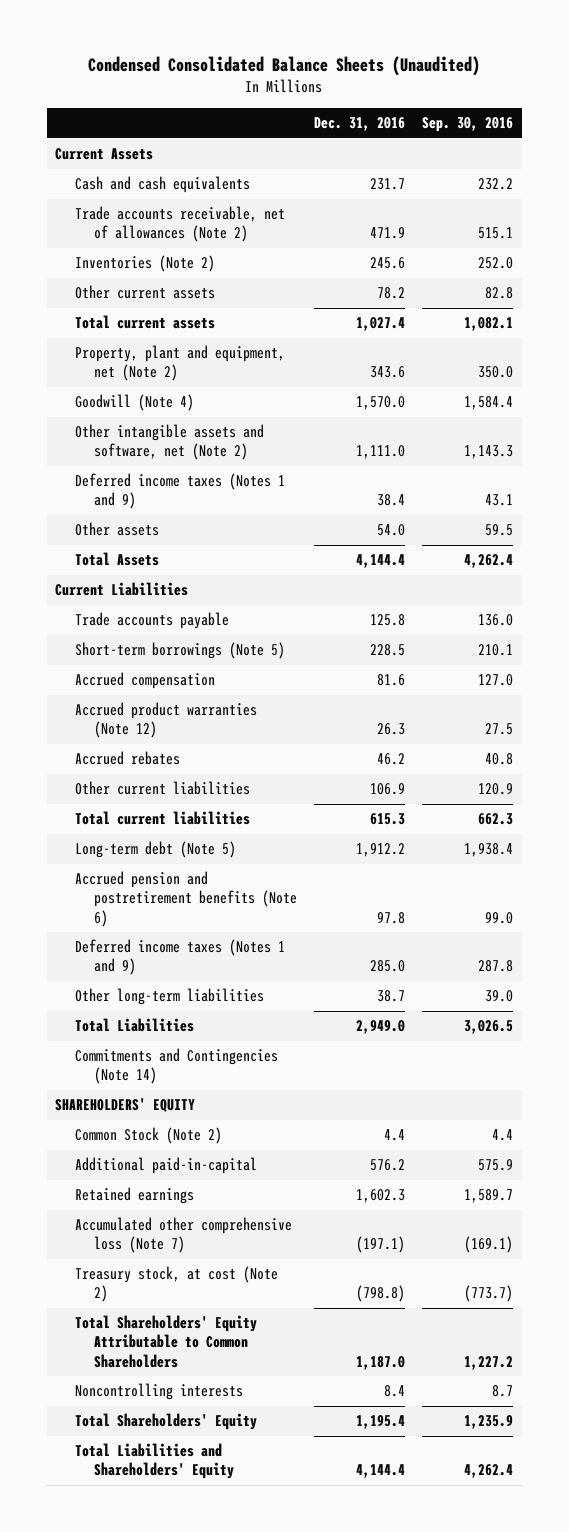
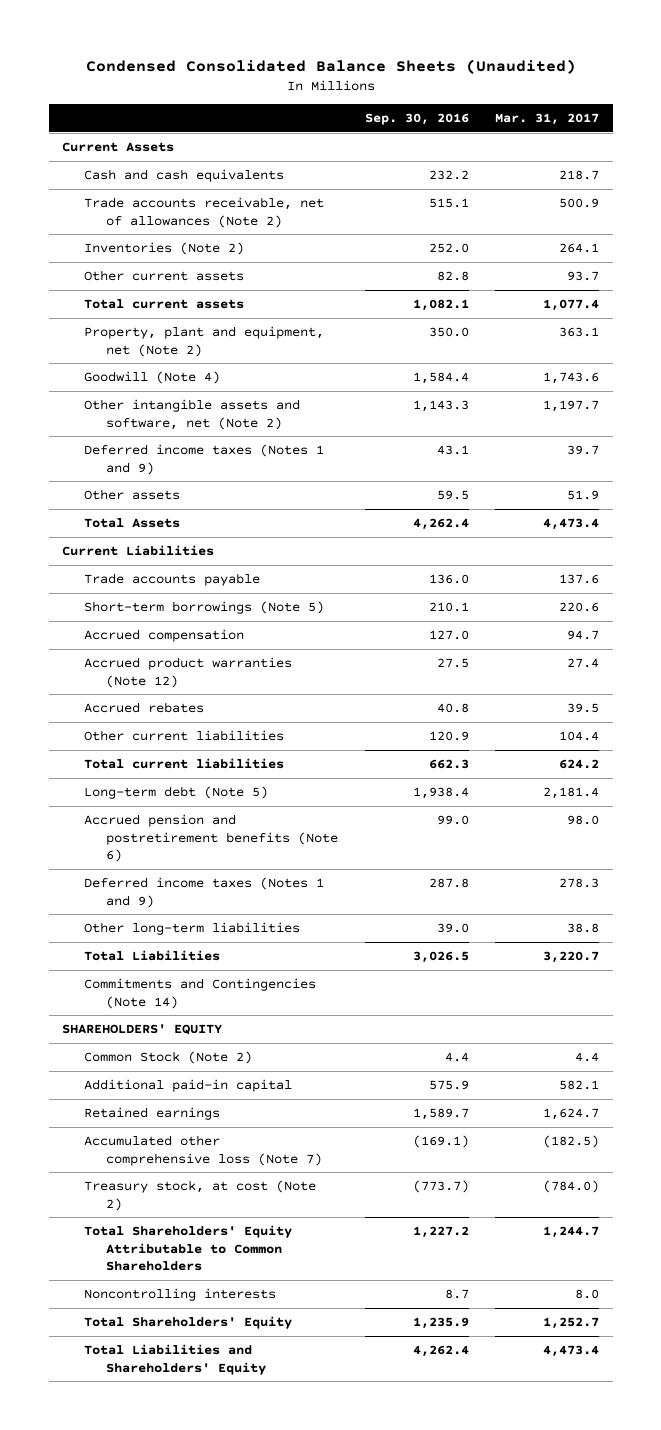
[314,117,406,132] Dec. 31, 2016 -> none
none -> [495,113,600,126] Mar. 31, 2017
[74,1157,257,1175] Additional paid-in-capital -> [83,1079,292,1093] Additional paid-in capital

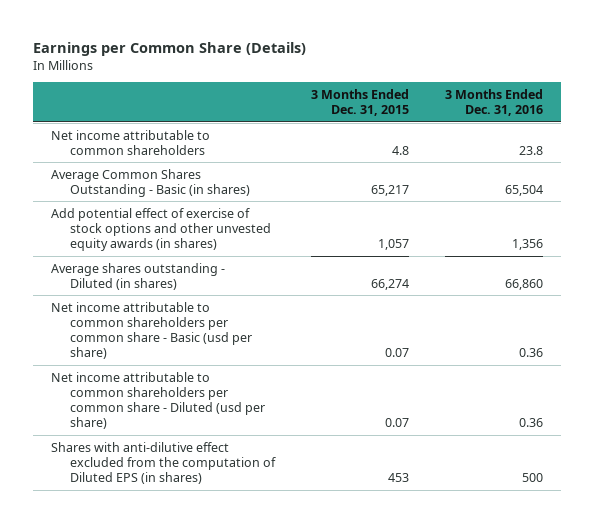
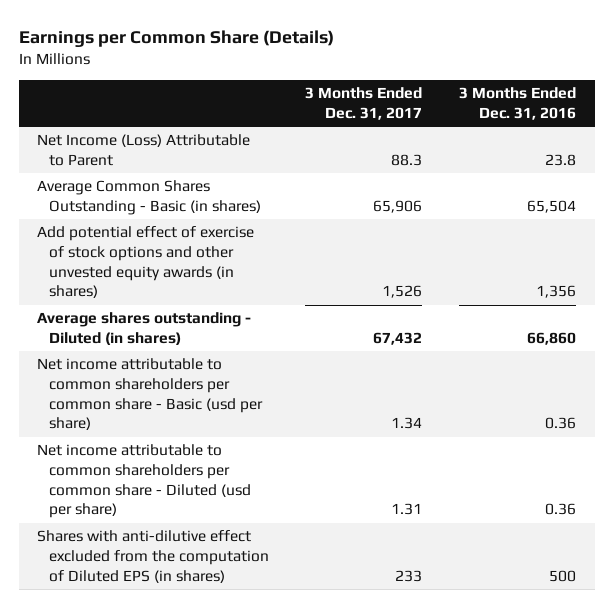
[311,88,410,116] 3 Months Ended Dec. 31, 2015 -> none
none -> [305,87,423,121] 3 Months Ended Dec. 31, 2017
[51,129,211,155] Net income attributable to common shareholders -> [37,134,251,167] Net Income (Loss) Attributable to Parent

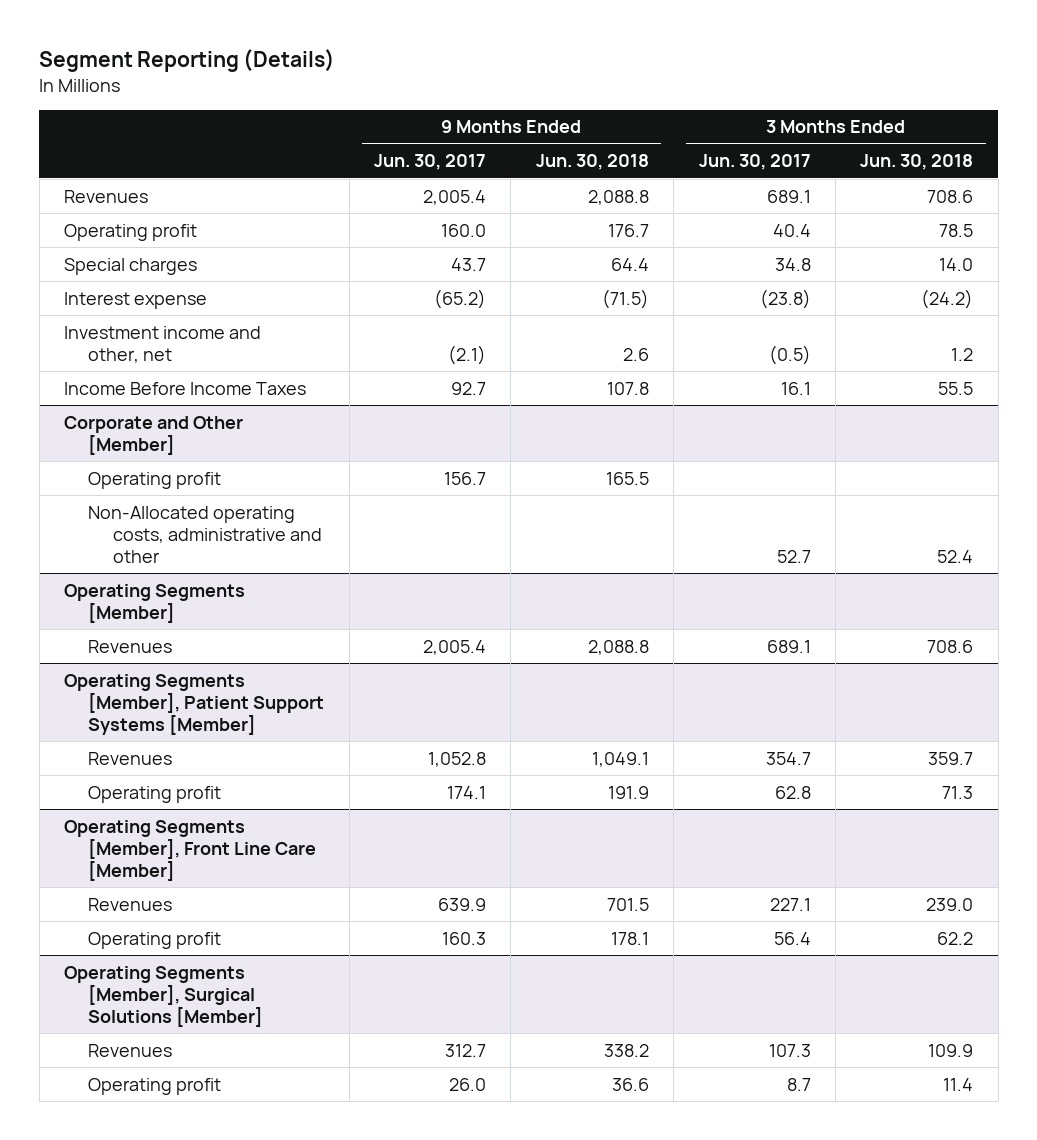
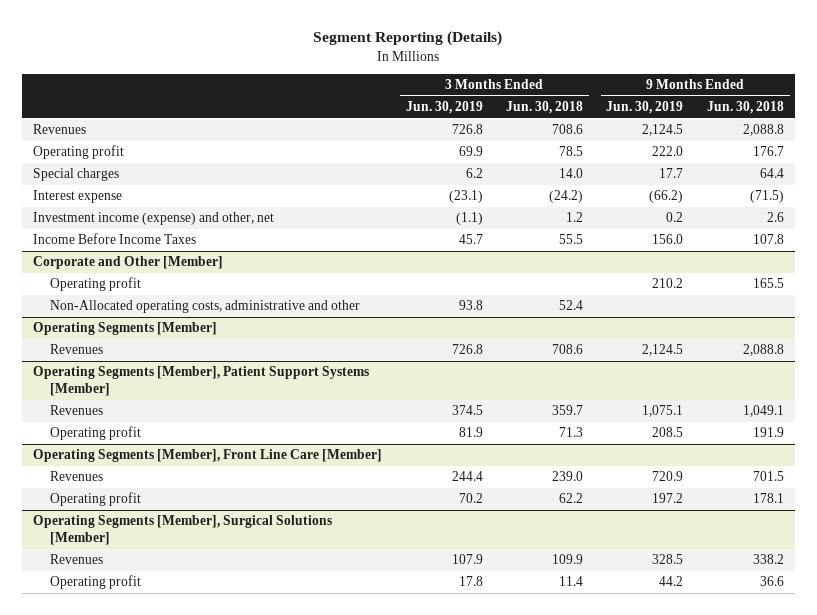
[374,154,487,171] Jun. 30, 2017 -> none
[698,154,811,171] Jun. 30, 2017 -> none
none -> [405,101,483,115] Jun. 30, 2019
none -> [606,101,684,115] Jun. 30, 2019
[63,325,261,363] Investment income and other, net -> [33,212,275,226] Investment income (expense) and other, net

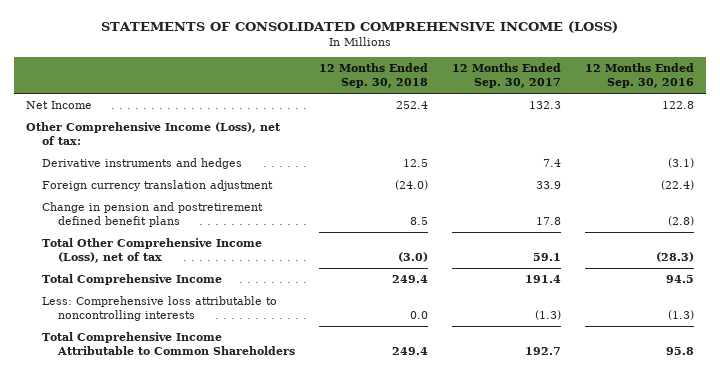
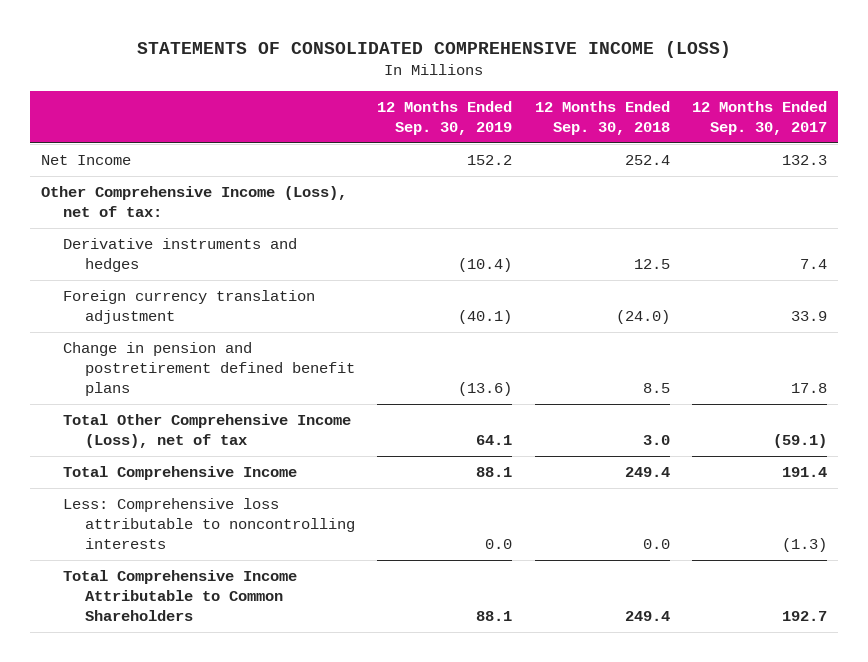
[584,63,694,89] 12 Months Ended Sep. 30, 2016 -> none
none -> [377,100,513,135] 12 Months Ended Sep. 30, 2019
[398,251,429,262] (3.0) -> [642,435,670,446] 3.0
[533,252,562,261] 59.1 -> [772,434,827,449] (59.1)

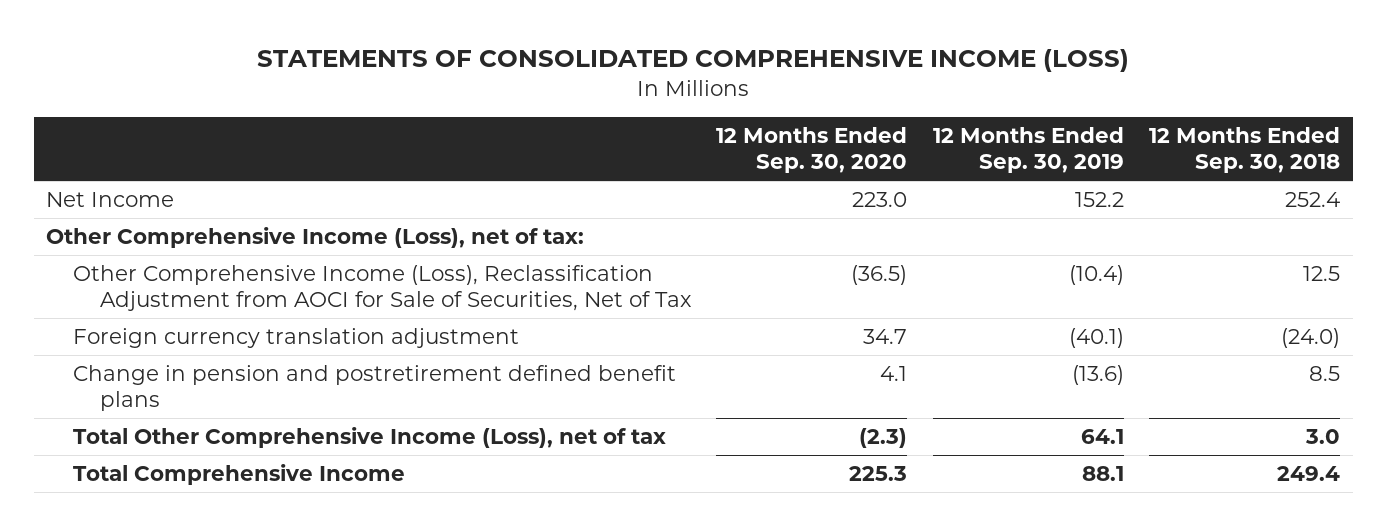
[691,100,827,135] 12 Months Ended Sep. 30, 2017 -> none
none -> [716,127,908,174] 12 Months Ended Sep. 30, 2020
[63,238,298,273] Derivative instruments and hedges -> [73,265,692,312] Other Comprehensive Income (Loss), Reclassification Adjustment from AOCI for Sale of Securities, Net of Tax
[63,498,355,550] Less: Comprehensive loss attributable to noncontrolling interests -> none
[63,570,298,622] Total Comprehensive Income Attributable to Common Shareholders -> none

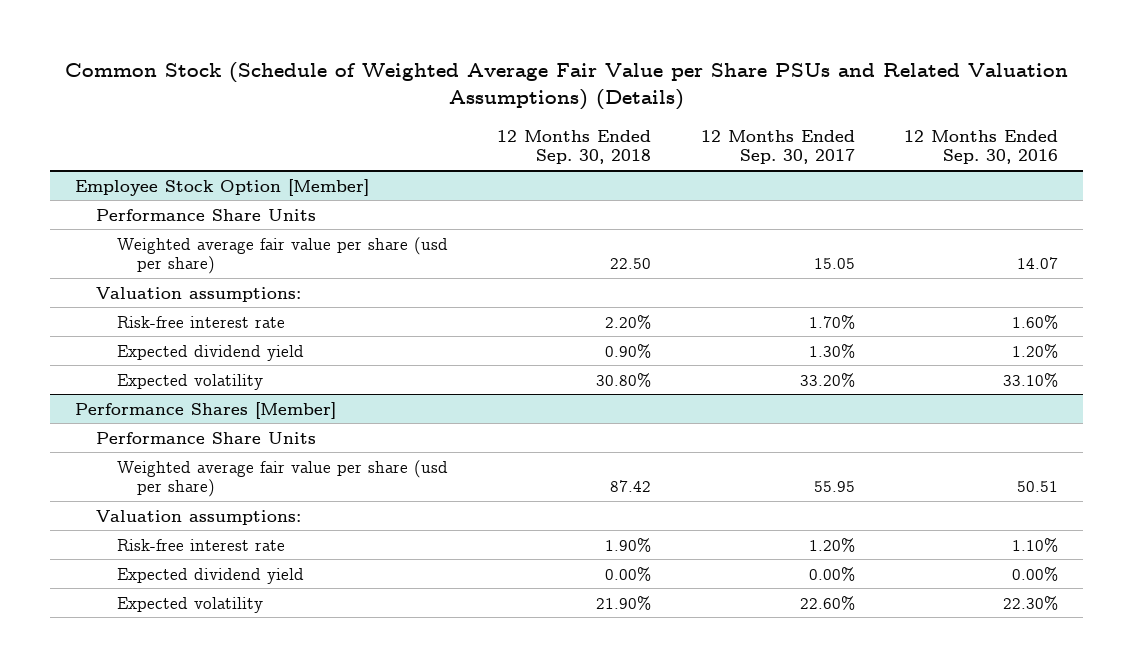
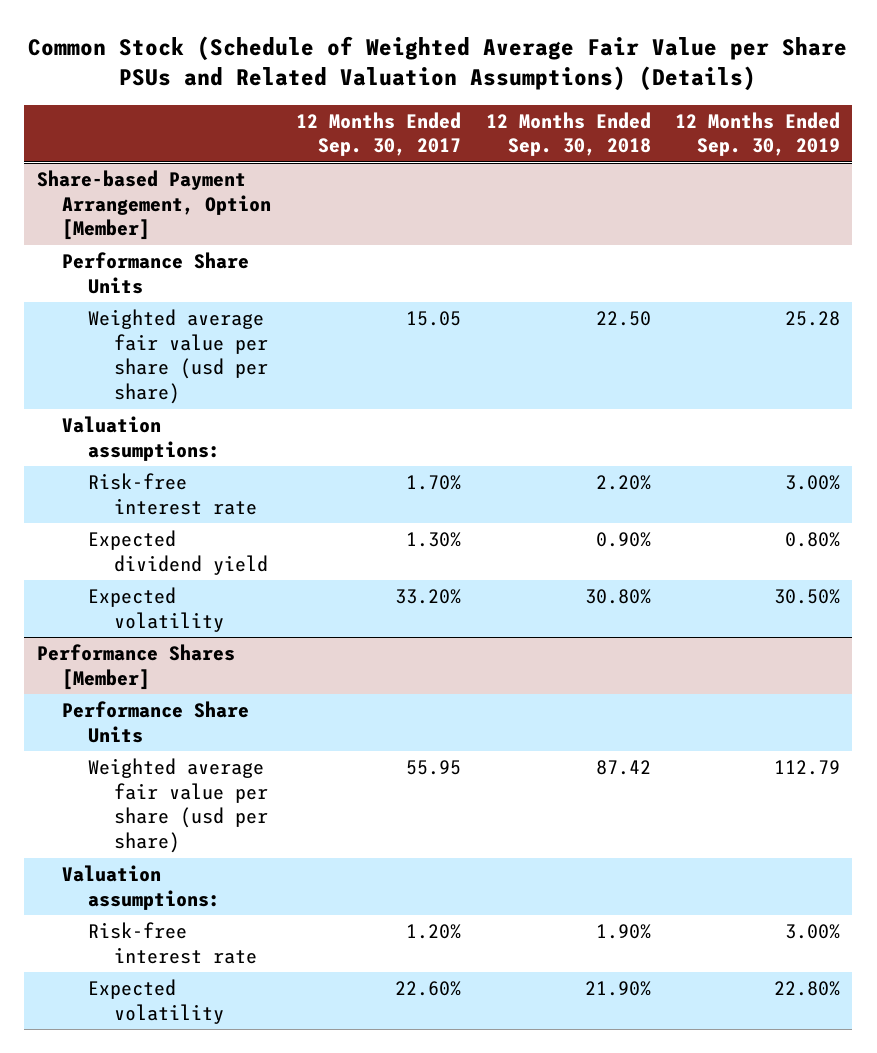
[904,129,1059,165] 12 Months Ended Sep. 30, 2016 -> none
none -> [675,111,841,157] 12 Months Ended Sep. 30, 2019
[74,178,369,196] Employee Stock Option [Member] -> [36,170,272,241] Share-based Payment Arrangement, Option [Member]
[116,567,304,584] Expected dividend yield -> none

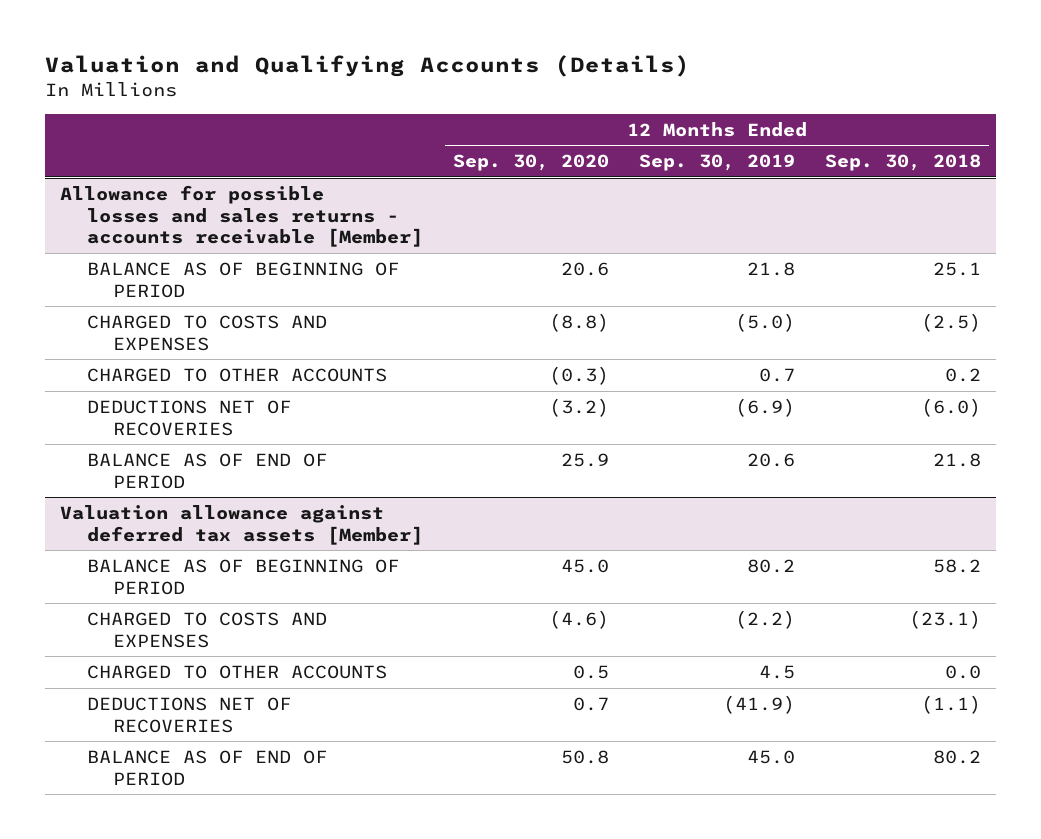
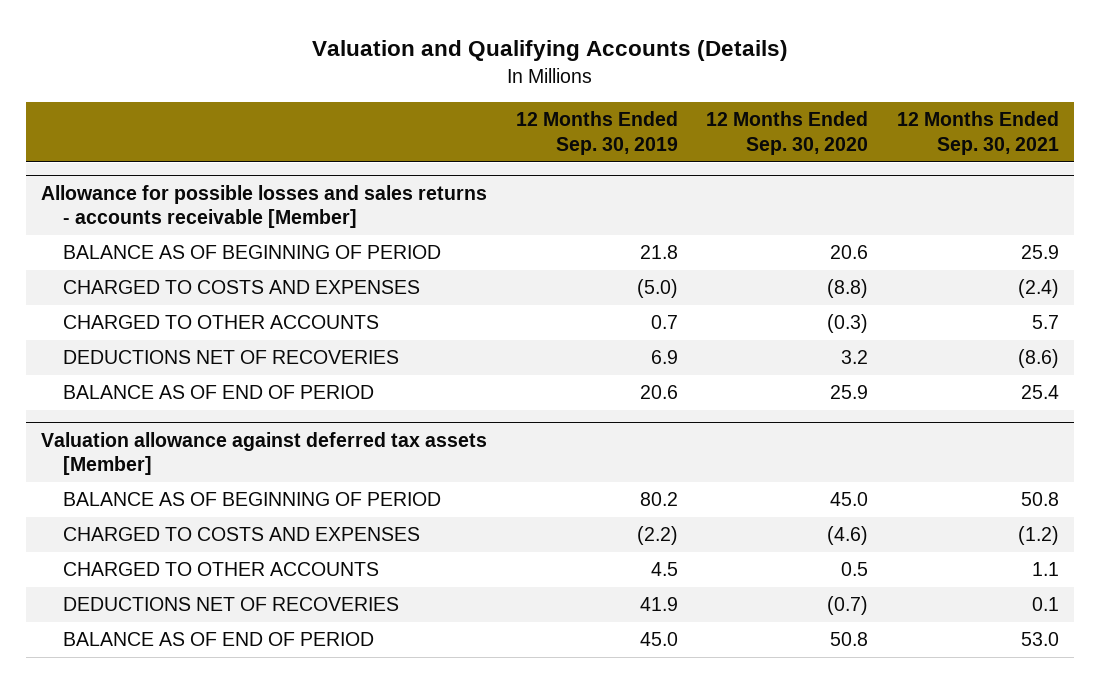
[825,154,982,172] Sep. 30, 2018 -> none
none -> [897,111,1060,156] 12 Months Ended Sep. 30, 2021
[548,397,609,417] (3.2) -> [841,350,869,365] 3.2
[735,397,796,417] (6.9) -> [650,350,678,365] 6.9
[572,696,609,711] 0.7 -> [827,596,869,616] (0.7)
[723,694,796,714] (41.9) -> [639,597,678,612] 41.9

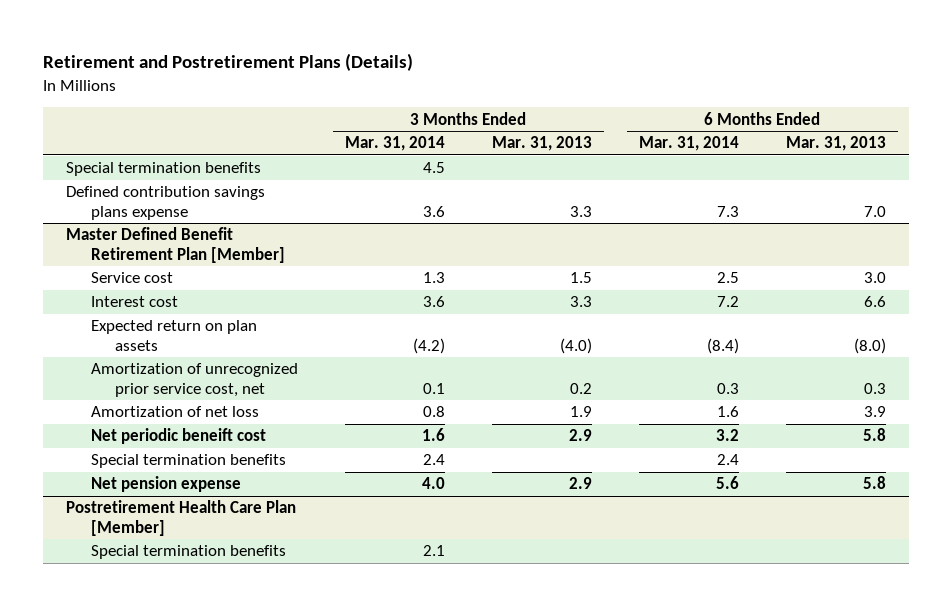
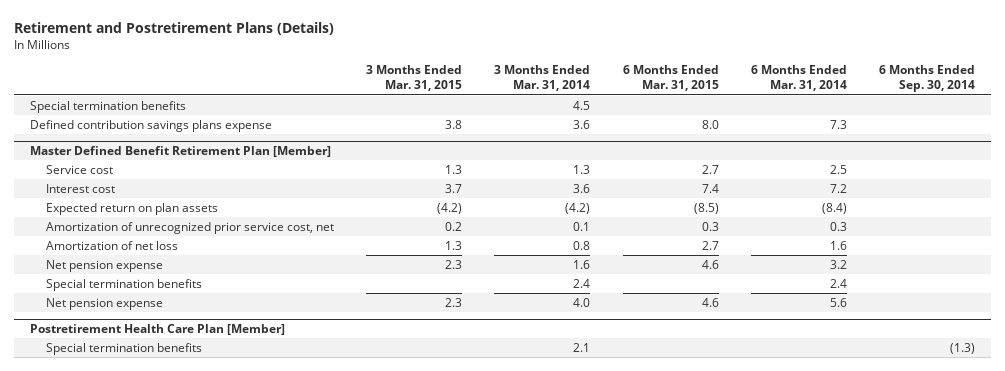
[491,136,592,152] Mar. 31, 2013 -> none
[785,136,886,152] Mar. 31, 2013 -> none
none -> [366,65,463,92] 3 Months Ended Mar. 31, 2015
none -> [622,65,719,92] 6 Months Ended Mar. 31, 2015
none -> [879,65,976,93] 6 Months Ended Sep. 30, 2014
[90,428,266,445] Net periodic beneift cost -> [46,259,164,272] Net pension expense

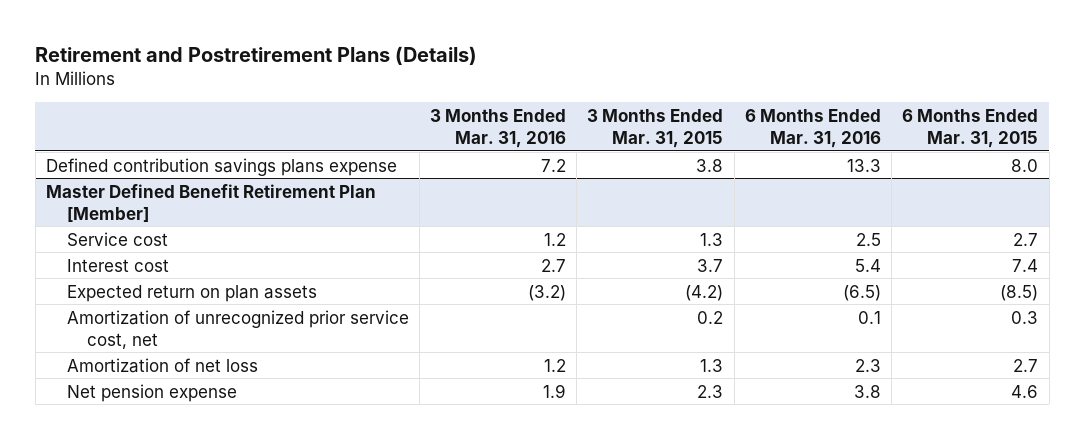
[494,65,591,92] 3 Months Ended Mar. 31, 2014 -> none
[750,65,847,92] 6 Months Ended Mar. 31, 2014 -> none
[879,65,976,93] 6 Months Ended Sep. 30, 2014 -> none
none -> [429,108,566,148] 3 Months Ended Mar. 31, 2016
none -> [744,108,881,148] 6 Months Ended Mar. 31, 2016
[30,100,187,113] Special termination benefits -> none
[46,278,203,291] Special termination benefits -> none
[46,297,164,310] Net pension expense -> none
[30,324,286,336] Postretirement Health Care Plan [Member] -> none
[46,342,203,355] Special termination benefits -> none

